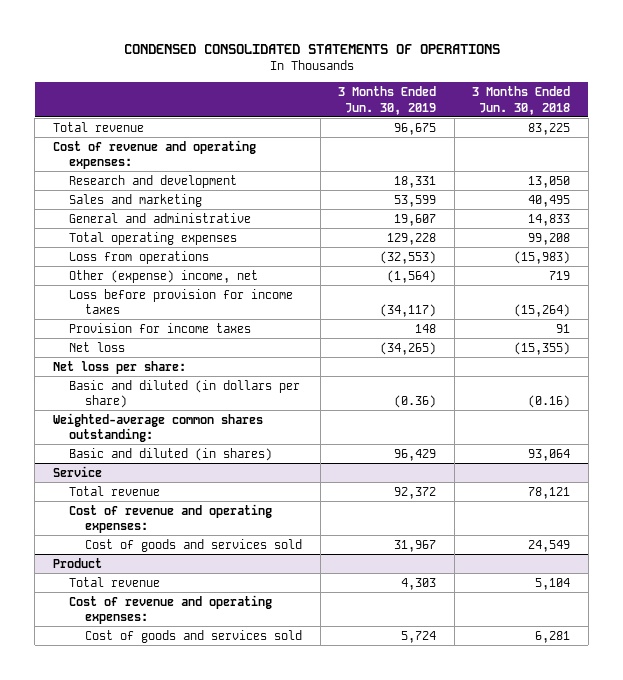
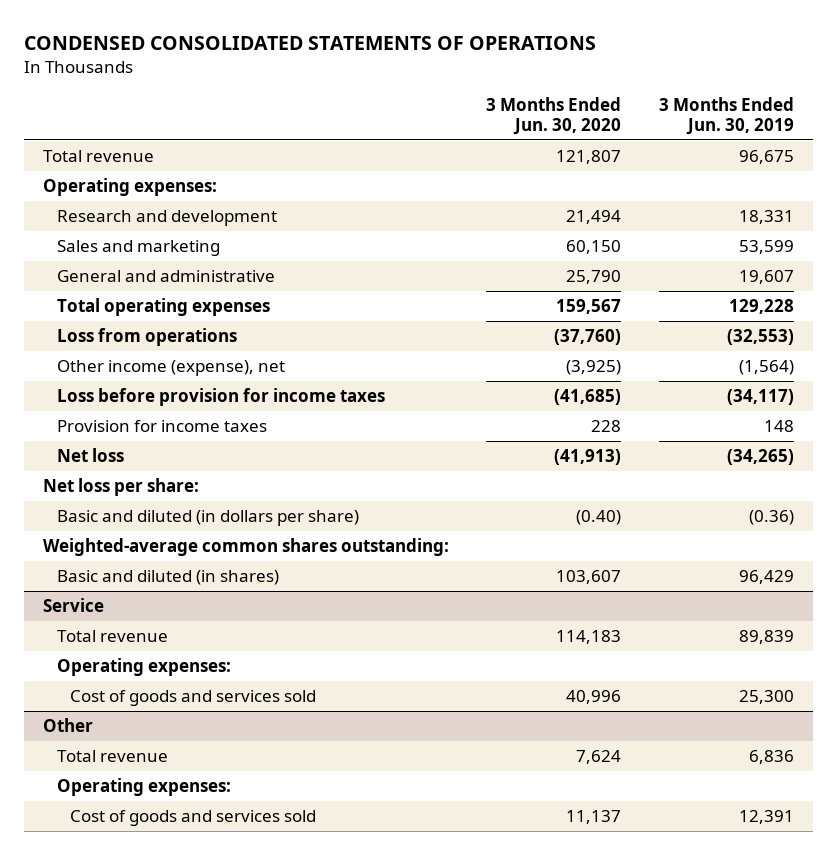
[472,86,571,115] 3 Months Ended Jun. 30, 2018 -> none
none -> [486,97,622,136] 3 Months Ended Jun. 30, 2020
[52,139,256,170] Cost of revenue and operating expenses: -> [42,178,217,197] Operating expenses:
[68,269,258,283] Other (expense) income, net -> [56,360,285,377] Other income (expense), net
[52,557,102,568] Product -> none
[394,486,437,499] 92,372 -> [739,630,795,645] 89,839
[68,503,272,534] Cost of revenue and operating expenses: -> [56,658,231,677] Operating expenses:
[394,539,437,552] 31,967 -> [739,690,795,705] 25,300
none -> [42,718,93,733] Other
[401,577,437,590] 4,303 -> [749,750,795,765] 6,836
[68,594,272,625] Cost of revenue and operating expenses: -> [56,778,231,797] Operating expenses:
[401,630,437,643] 5,724 -> [739,810,795,825] 12,391

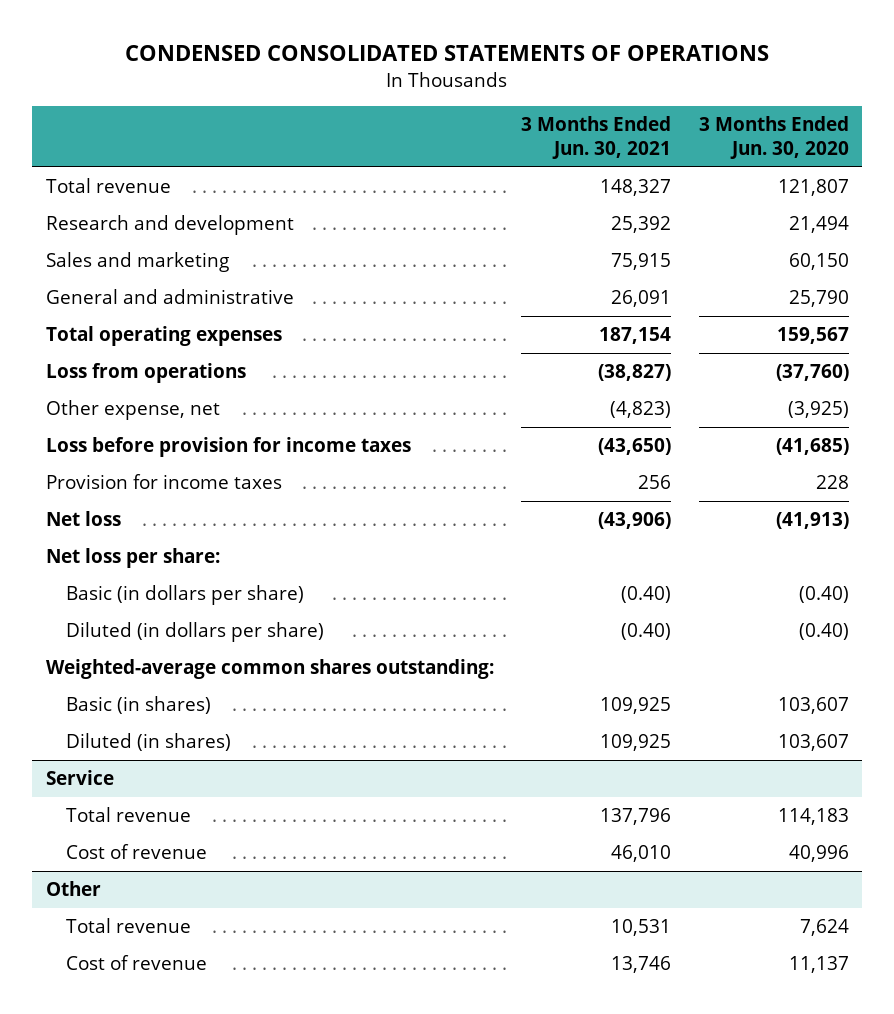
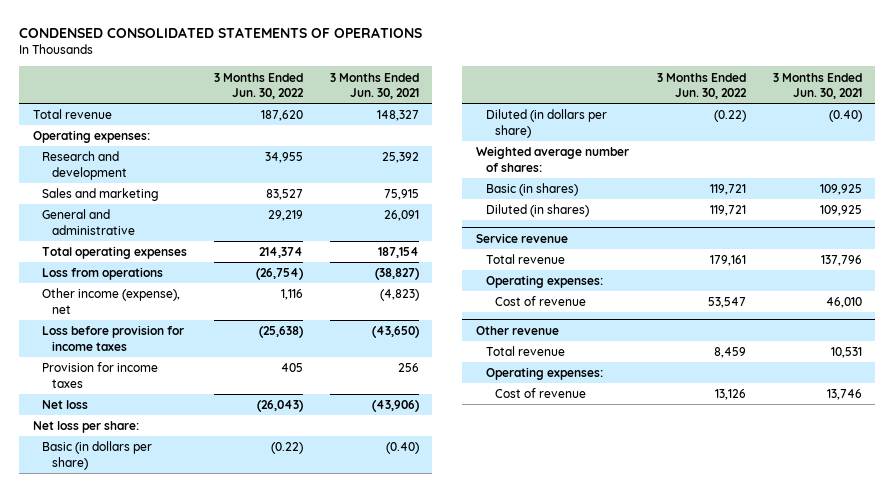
[698,116,849,159] 3 Months Ended Jun. 30, 2020 -> none
none -> [214,72,305,100] 3 Months Ended Jun. 30, 2022
none -> [32,130,150,144] Operating expenses:
[45,400,220,421] Other expense, net -> [42,288,181,314] Other income (expense), net
[45,659,494,680] Weighted-average common shares outstanding: -> [475,146,629,172] Weighted average number of shares:
[45,770,114,786] Service -> [475,232,568,243] Service revenue
none -> [485,275,603,289] Operating expenses:
[45,881,101,897] Other -> [475,325,559,335] Other revenue
none -> [485,367,603,381] Operating expenses:

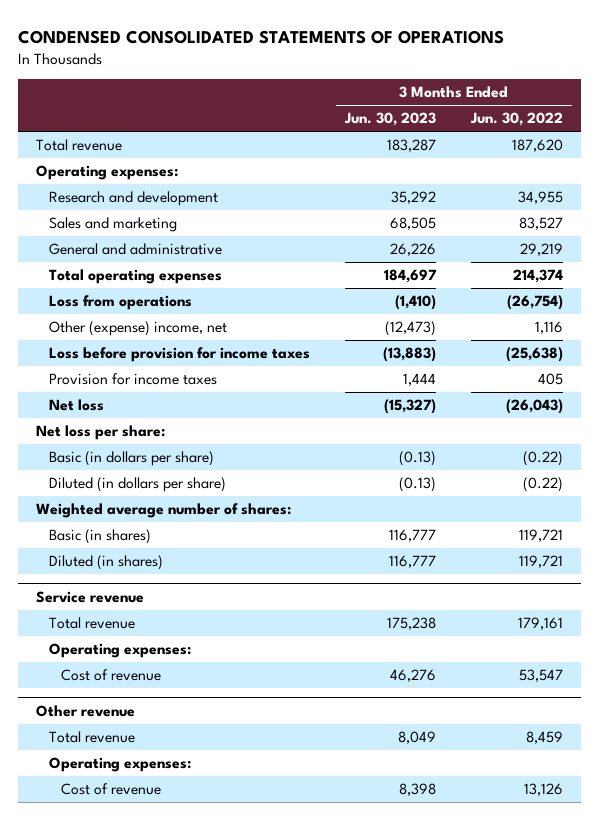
[329,72,419,100] 3 Months Ended Jun. 30, 2021 -> none
none -> [343,112,436,127] Jun. 30, 2023
[42,288,181,314] Other income (expense), net -> [48,321,227,337] Other (expense) income, net

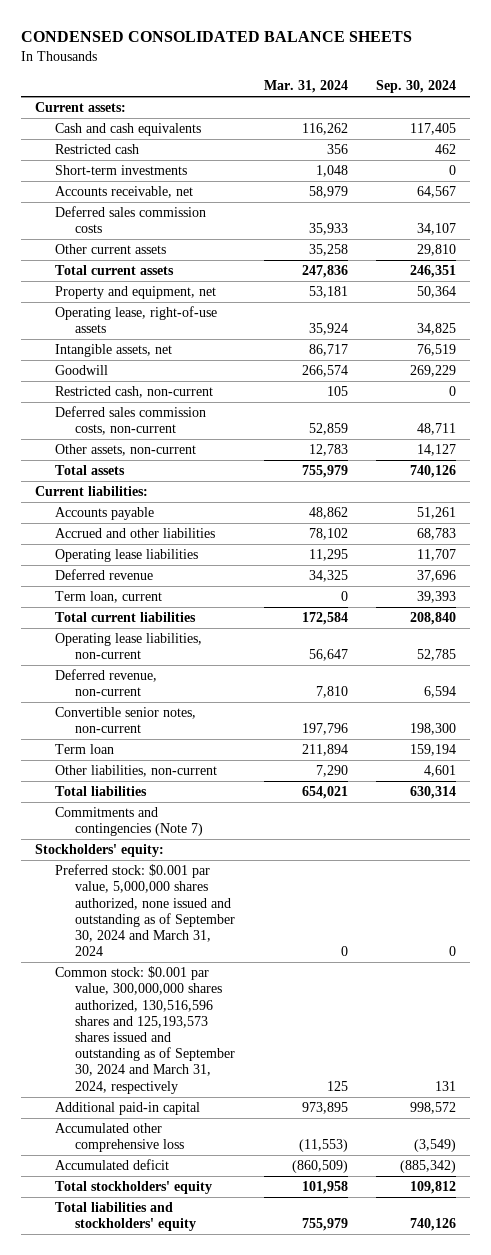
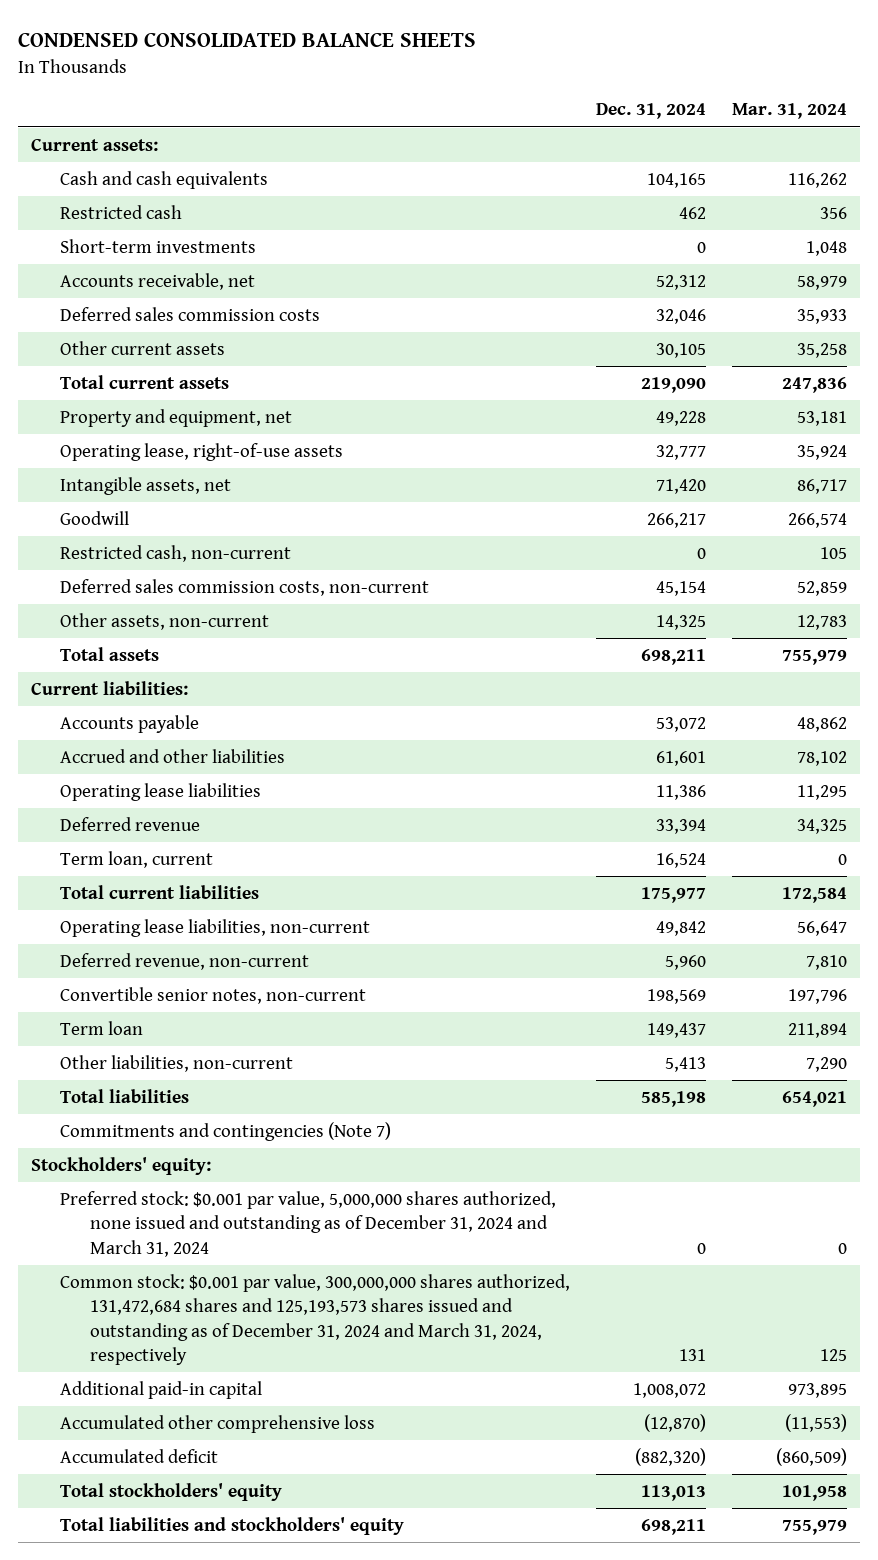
[376,80,457,94] Sep. 30, 2024 -> none
none -> [596,103,707,120] Dec. 31, 2024
[55,864,236,957] Preferred stock: $0.001 par value, 5,000,000 shares authorized, none issued and outstanding as of September 30, 2024 and March 31, 2024 -> [60,1190,557,1257] Preferred stock: $0.001 par value, 5,000,000 shares authorized, none issued and outstanding as of December 31, 2024 and March 31, 2024
[55,966,236,1094] Common stock: $0.001 par value, 300,000,000 shares authorized, 130,516,596 shares and 125,193,573 shares issued and outstanding as of September 30, 2024 and March 31, 2024, respectively -> [60,1273,571,1365] Common stock: $0.001 par value, 300,000,000 shares authorized, 131,472,684 shares and 125,193,573 shares issued and outstanding as of December 31, 2024 and March 31, 2024, respectively

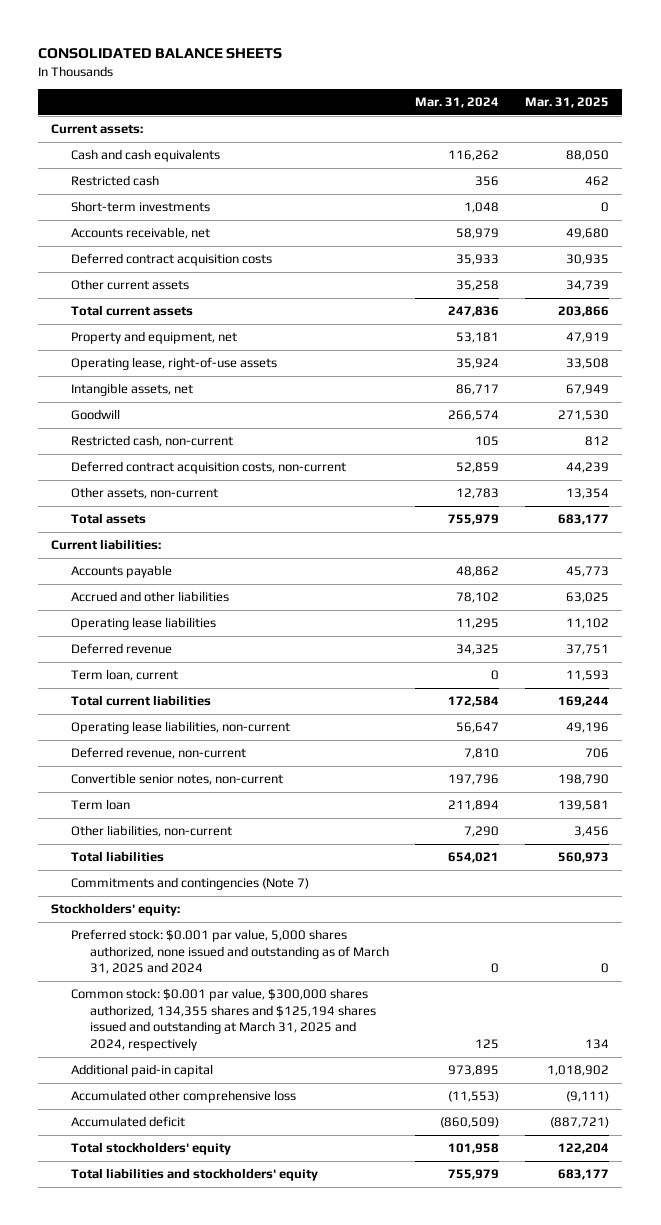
[17,32,476,48] CONDENSED CONSOLIDATED BALANCE SHEETS -> [38,48,283,60] CONSOLIDATED BALANCE SHEETS
[596,103,707,120] Dec. 31, 2024 -> none
none -> [525,96,610,108] Mar. 31, 2025
[60,306,321,321] Deferred sales commission costs -> [70,253,272,267] Deferred contract acquisition costs
[60,578,430,596] Deferred sales commission costs, non-current -> [70,461,346,475] Deferred contract acquisition costs, non-current
[60,1190,557,1257] Preferred stock: $0.001 par value, 5,000,000 shares authorized, none issued and outstanding as of December 31, 2024 and March 31, 2024 -> [70,929,390,975] Preferred stock: $0.001 par value, 5,000 shares authorized, none issued and outstanding as of March 31, 2025 and 2024
[60,1273,571,1365] Common stock: $0.001 par value, 300,000,000 shares authorized, 131,472,684 shares and 125,193,573 shares issued and outstanding as of December 31, 2024 and March 31, 2024, respectively -> [70,988,377,1051] Common stock: $0.001 par value, $300,000 shares authorized, 134,355 shares and $125,194 shares issued and outstanding at March 31, 2025 and 2024, respectively

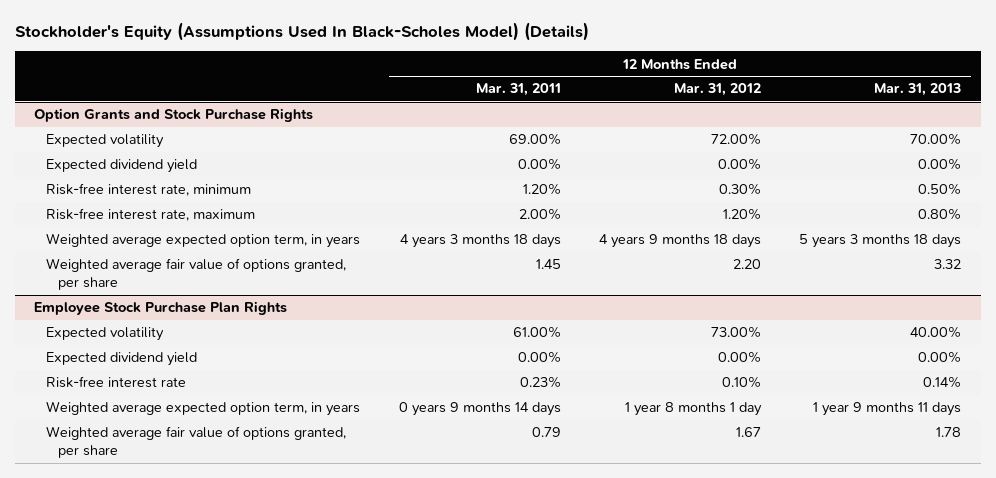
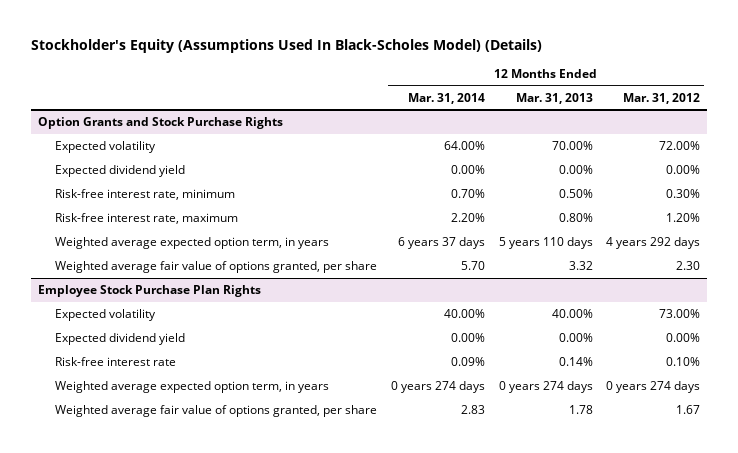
[475,83,561,97] Mar. 31, 2011 -> none
none -> [407,92,485,104] Mar. 31, 2014
[599,234,762,249] 4 years 9 months 18 days -> [606,237,701,250] 4 years 292 days
[799,234,962,249] 5 years 3 months 18 days -> [498,237,593,250] 5 years 110 days
[733,259,762,270] 2.20 -> [676,261,701,271] 2.30
[625,402,763,417] 1 year 8 months 1 day -> [606,381,701,394] 0 years 274 days
[813,402,962,417] 1 year 9 months 11 days -> [498,381,593,394] 0 years 274 days

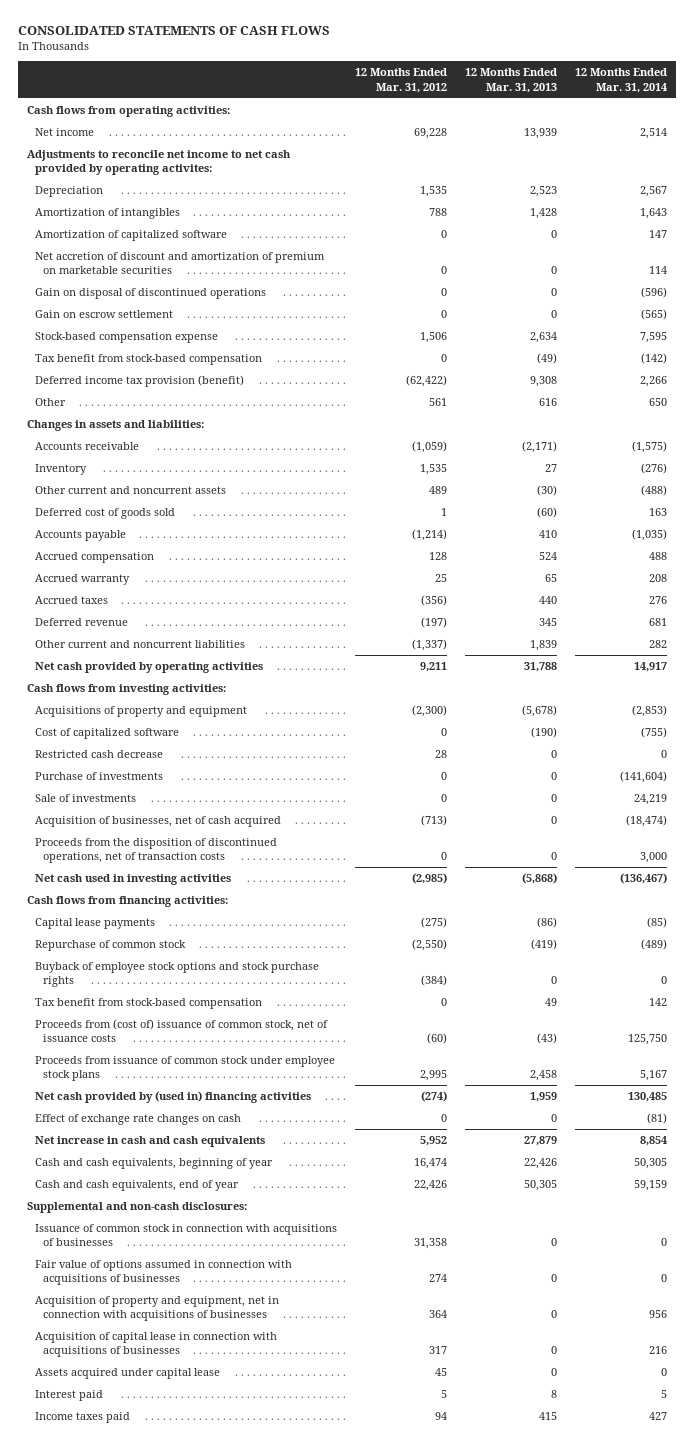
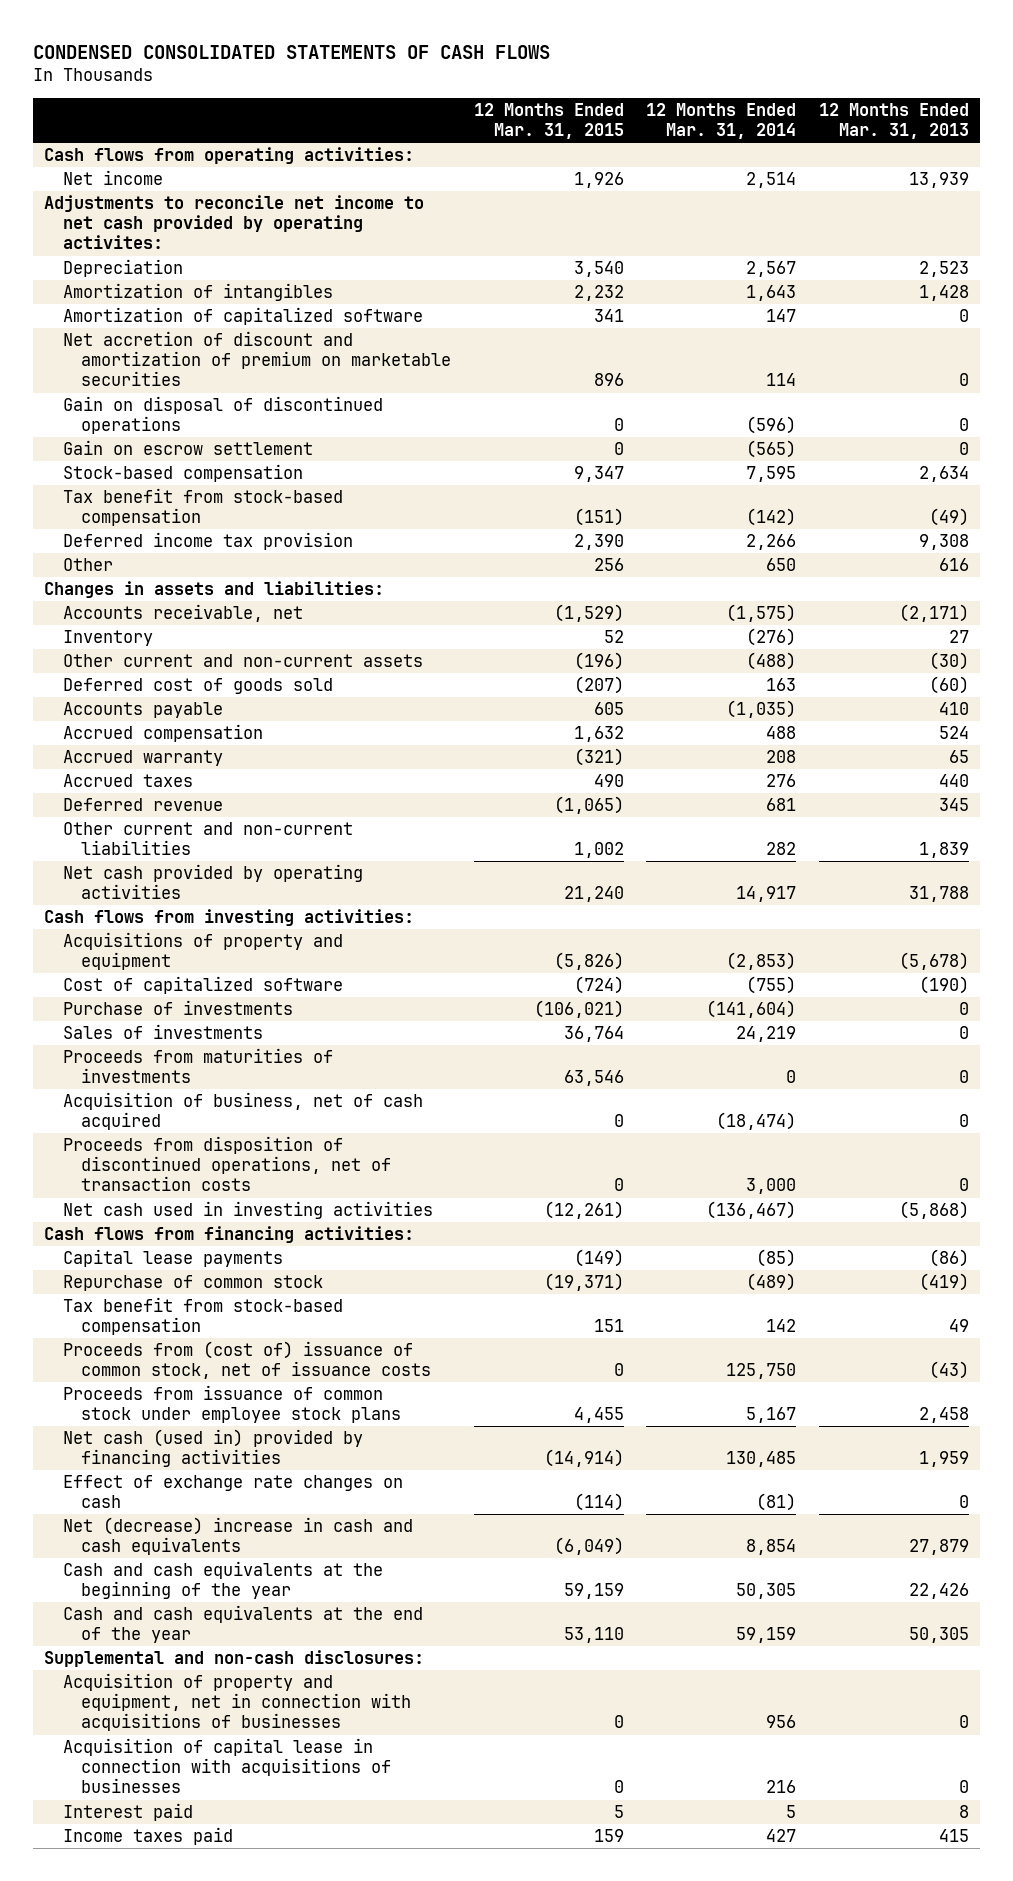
[17,25,330,35] CONSOLIDATED STATEMENTS OF CASH FLOWS -> [33,45,551,60] CONDENSED CONSOLIDATED STATEMENTS OF CASH FLOWS
[354,68,447,93] 12 Months Ended Mar. 31, 2012 -> none
none -> [473,103,624,140] 12 Months Ended Mar. 31, 2015
[34,332,218,344] Stock-based compensation expense -> [62,464,303,483] Stock-based compensation
[34,375,244,388] Deferred income tax provision (benefit) -> [62,532,353,551] Deferred income tax provision
[34,442,139,451] Accounts receivable -> [62,604,303,623] Accounts receivable, net
[34,486,226,495] Other current and noncurrent assets -> [62,654,423,668] Other current and non-current assets
[34,640,245,649] Other current and noncurrent liabilities -> [62,822,353,856] Other current and non-current liabilities
[34,750,163,759] Restricted cash decrease -> none
[34,794,136,803] Sale of investments -> [62,1024,263,1040] Sales of investments
none -> [62,1048,333,1084] Proceeds from maturities of investments
[34,816,281,828] Acquisition of businesses, net of cash acquired -> [62,1092,423,1131] Acquisition of business, net of cash acquired
[34,838,277,864] Proceeds from the disposition of discontinued operations, net of transaction costs -> [62,1136,392,1192] Proceeds from disposition of discontinued operations, net of transaction costs
[34,962,319,988] Buyback of employee stock options and stock purchase rights -> none
[34,1091,311,1104] Net cash provided by (used in) financing activities -> [62,1429,363,1468] Net cash (used in) provided by financing activities
[34,1136,265,1148] Net increase in cash and cash equivalents -> [62,1517,413,1556] Net (decrease) increase in cash and cash equivalents
[34,1158,273,1170] Cash and cash equivalents, beginning of year -> [62,1561,383,1600] Cash and cash equivalents at the beginning of the year
[34,1180,239,1192] Cash and cash equivalents, end of year -> [62,1605,423,1644] Cash and cash equivalents at the end of the year
[34,1224,337,1247] Issuance of common stock in connection with acquisitions of businesses -> none
[34,1260,292,1286] Fair value of options assumed in connection with acquisitions of businesses -> none
[34,1368,220,1380] Assets acquired under capital lease -> none

